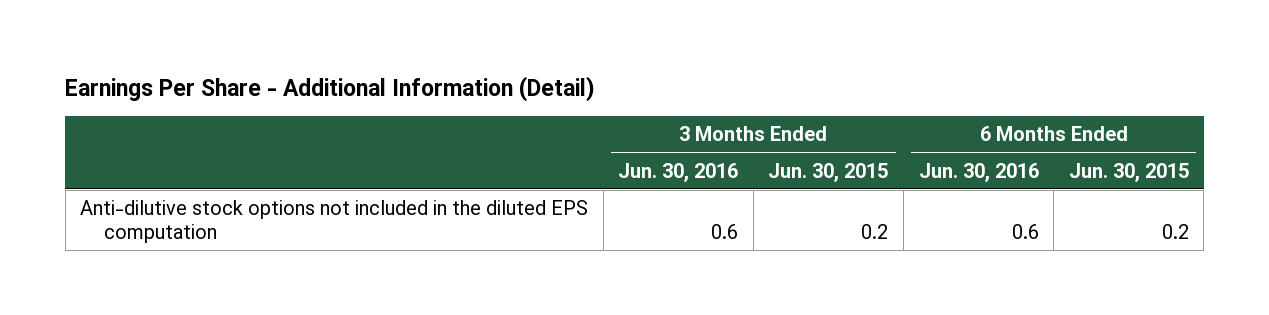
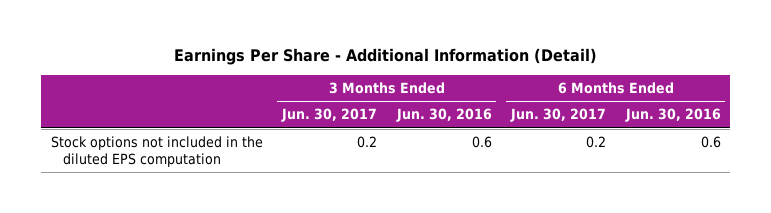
[768,162,889,182] Jun. 30, 2015 -> none
[1068,162,1189,182] Jun. 30, 2015 -> none
none -> [281,108,378,123] Jun. 30, 2017
none -> [510,108,607,123] Jun. 30, 2017
[80,200,589,244] Anti-dilutive stock options not included in the diluted EPS computation -> [50,136,263,168] Stock options not included in the diluted EPS computation

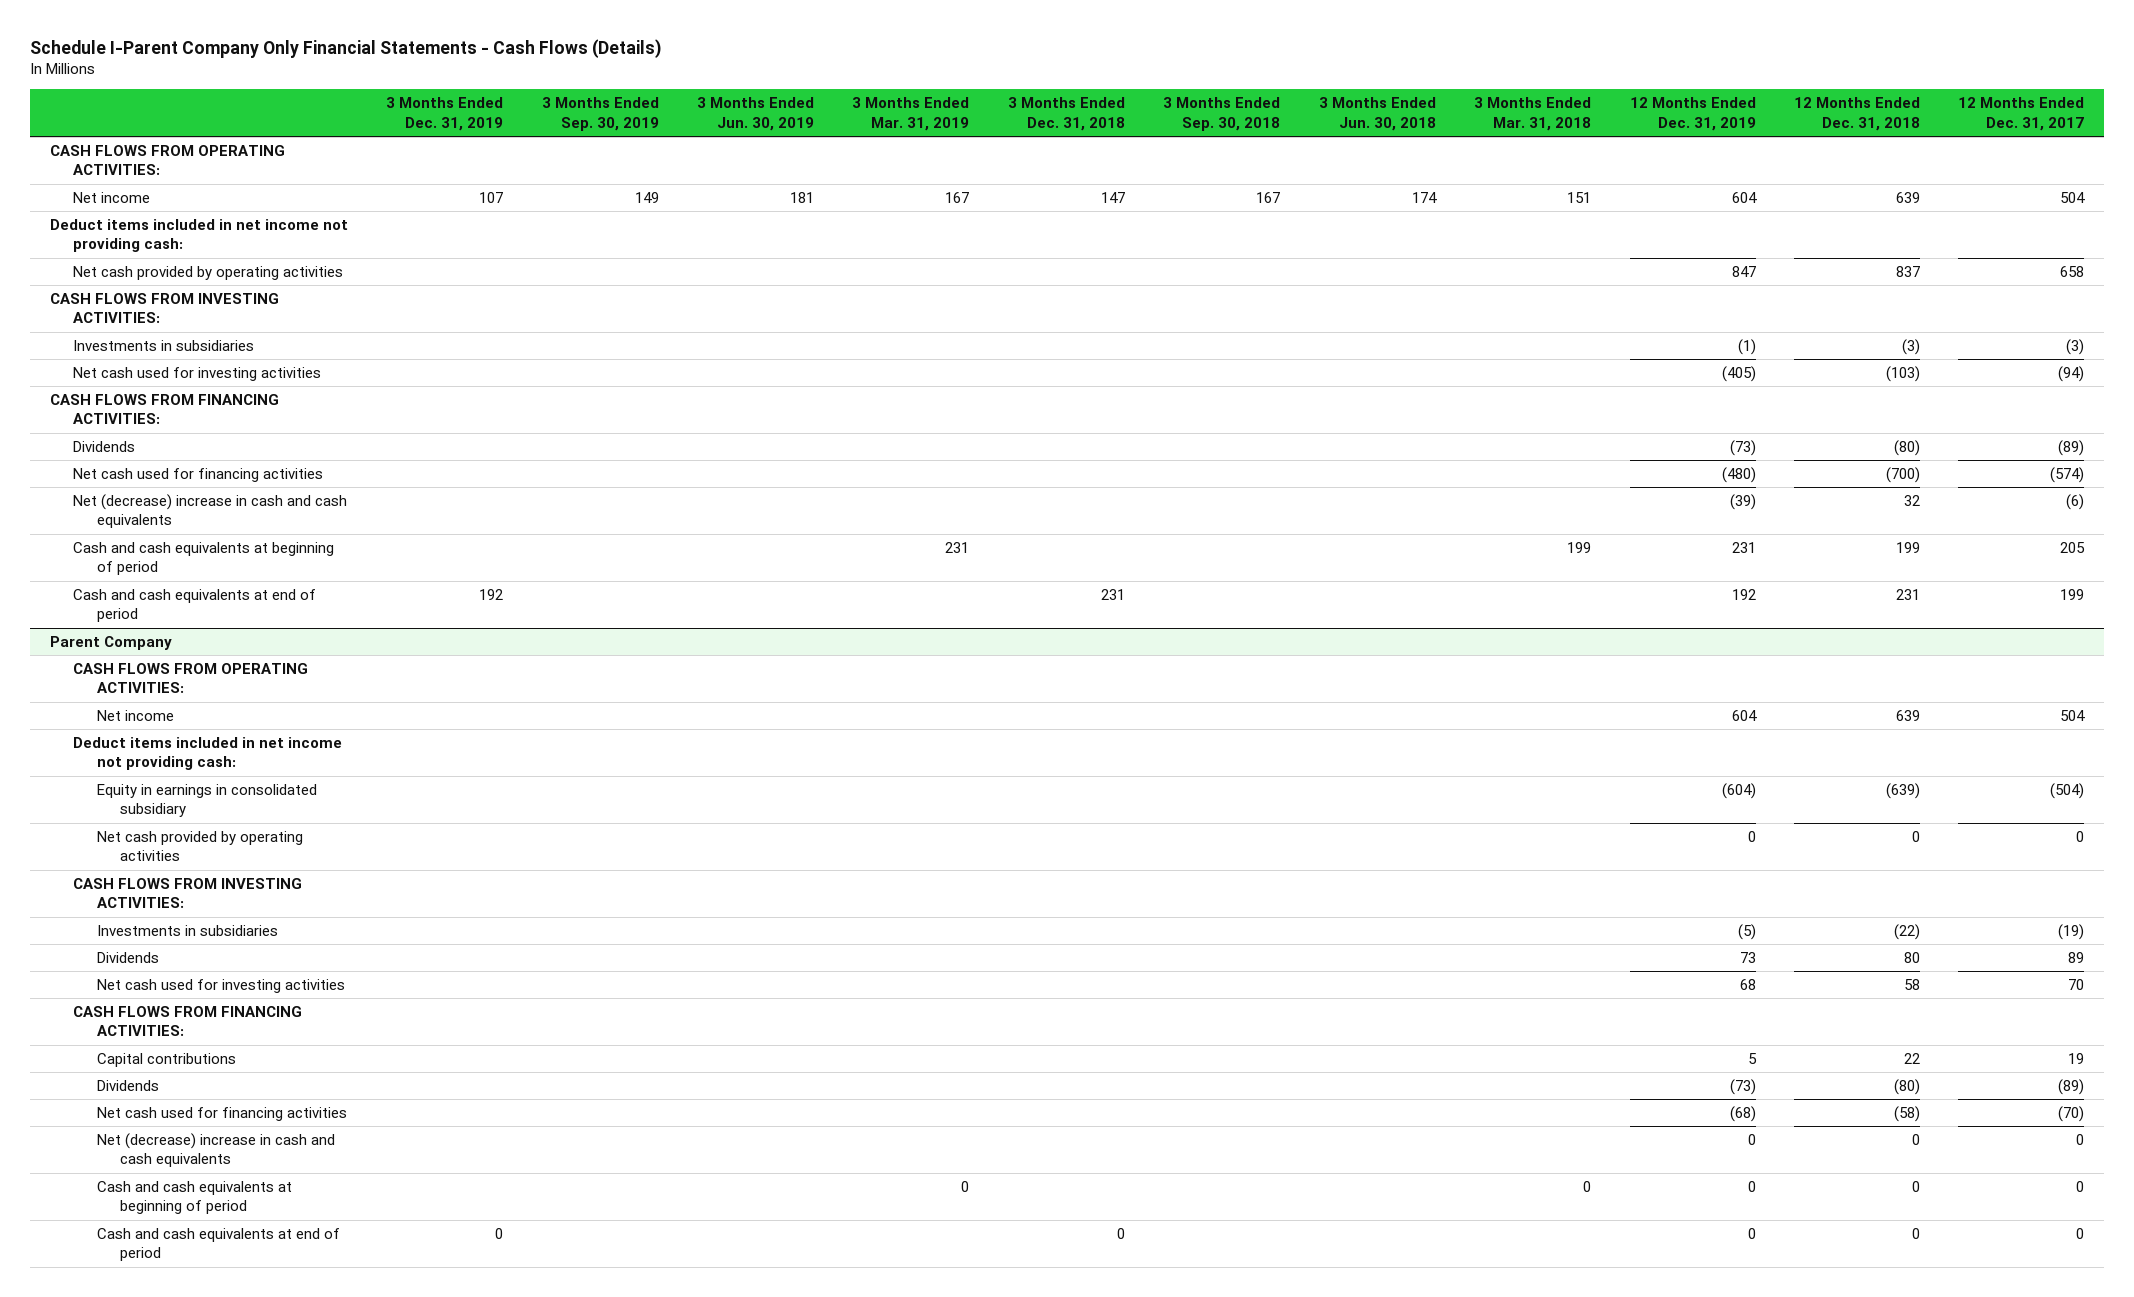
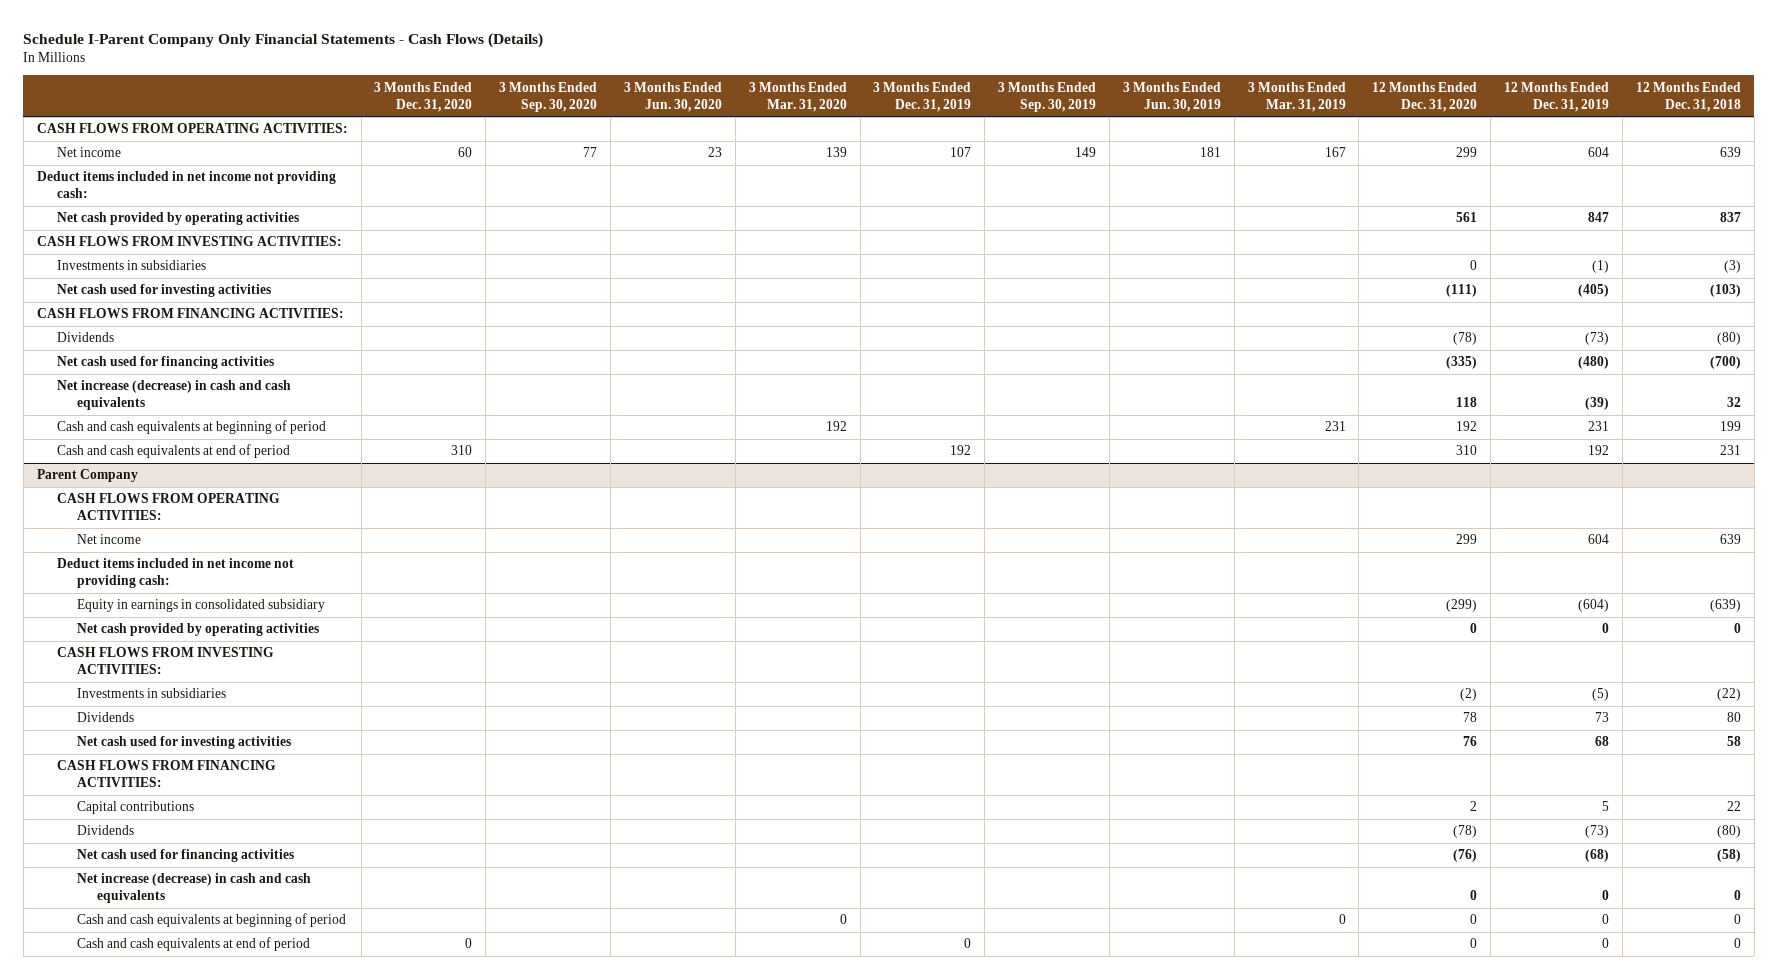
[1007,97,1125,131] 3 Months Ended Dec. 31, 2018 -> none
[1163,97,1281,131] 3 Months Ended Sep. 30, 2018 -> none
[1318,97,1436,131] 3 Months Ended Jun. 30, 2018 -> none
[1474,97,1592,131] 3 Months Ended Mar. 31, 2018 -> none
[1958,97,2085,131] 12 Months Ended Dec. 31, 2017 -> none
none -> [374,81,473,112] 3 Months Ended Dec. 31, 2020
none -> [499,81,598,112] 3 Months Ended Sep. 30, 2020
none -> [623,81,722,112] 3 Months Ended Jun. 30, 2020
none -> [748,81,847,112] 3 Months Ended Mar. 31, 2020
none -> [1372,81,1478,112] 12 Months Ended Dec. 31, 2020
[73,494,348,529] Net (decrease) increase in cash and cash equivalents -> [56,380,291,411] Net increase (decrease) in cash and cash equivalents
[96,1133,335,1168] Net (decrease) increase in cash and cash equivalents -> [77,873,312,904] Net increase (decrease) in cash and cash equivalents

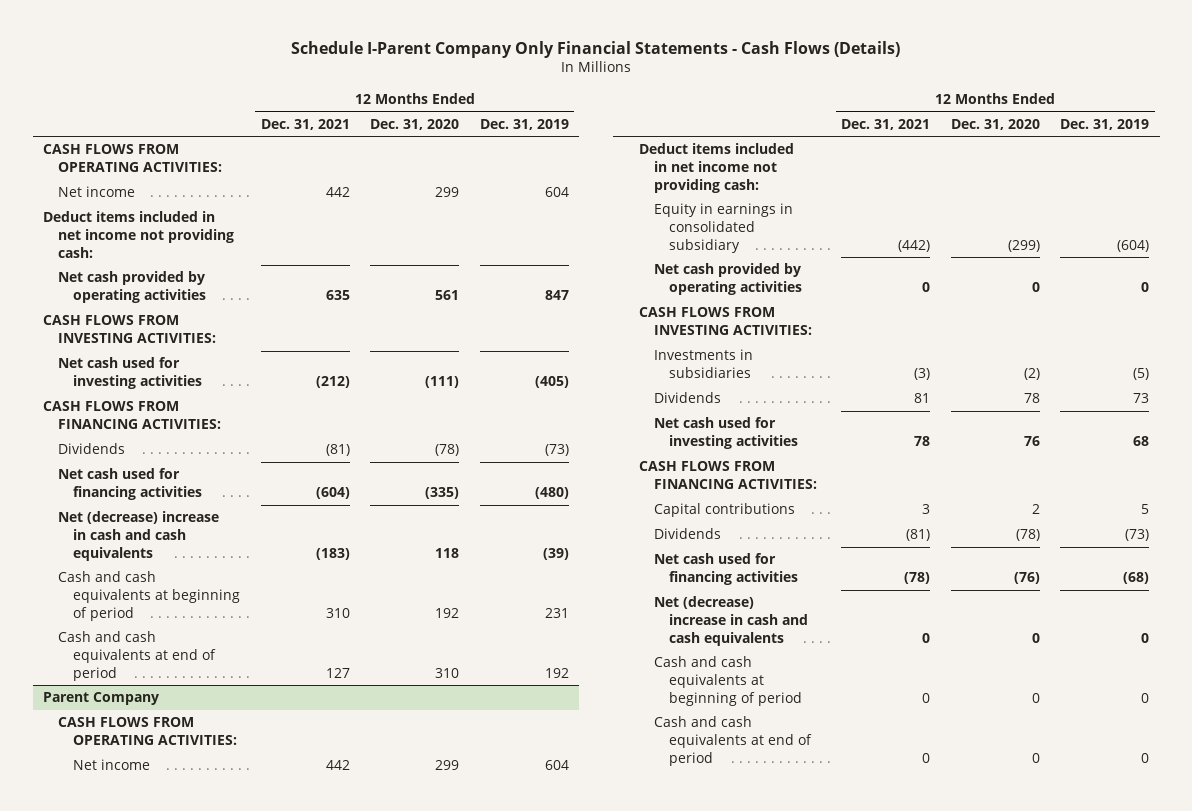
[374,81,473,112] 3 Months Ended Dec. 31, 2020 -> none
[499,81,598,112] 3 Months Ended Sep. 30, 2020 -> none
[623,81,722,112] 3 Months Ended Jun. 30, 2020 -> none
[748,81,847,112] 3 Months Ended Mar. 31, 2020 -> none
[873,81,972,112] 3 Months Ended Dec. 31, 2019 -> none
[998,81,1097,112] 3 Months Ended Sep. 30, 2019 -> none
[1122,81,1221,112] 3 Months Ended Jun. 30, 2019 -> none
[1247,81,1346,112] 3 Months Ended Mar. 31, 2019 -> none
[1635,81,1741,112] 12 Months Ended Dec. 31, 2018 -> none
none -> [260,118,350,130] Dec. 31, 2021
[56,260,206,271] Investments in subsidiaries -> none
[56,380,291,411] Net increase (decrease) in cash and cash equivalents -> [57,511,219,561] Net (decrease) increase in cash and cash equivalents
[77,873,312,904] Net increase (decrease) in cash and cash equivalents -> [653,596,808,646] Net (decrease) increase in cash and cash equivalents

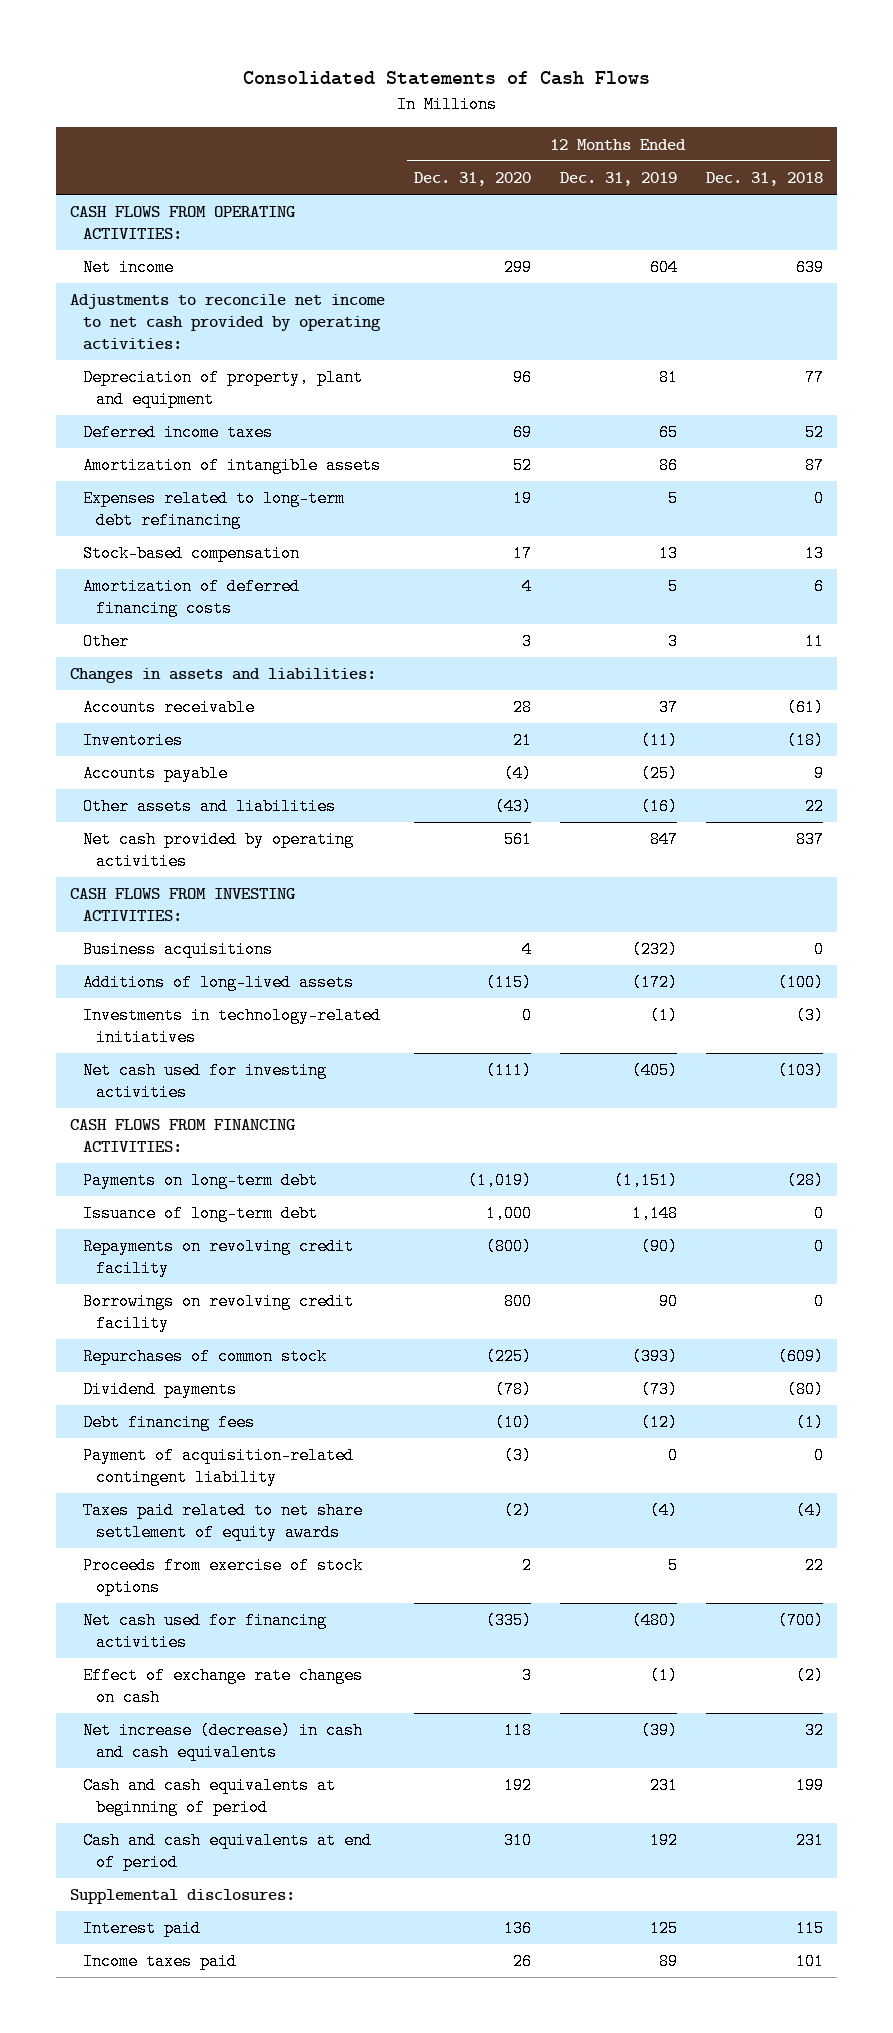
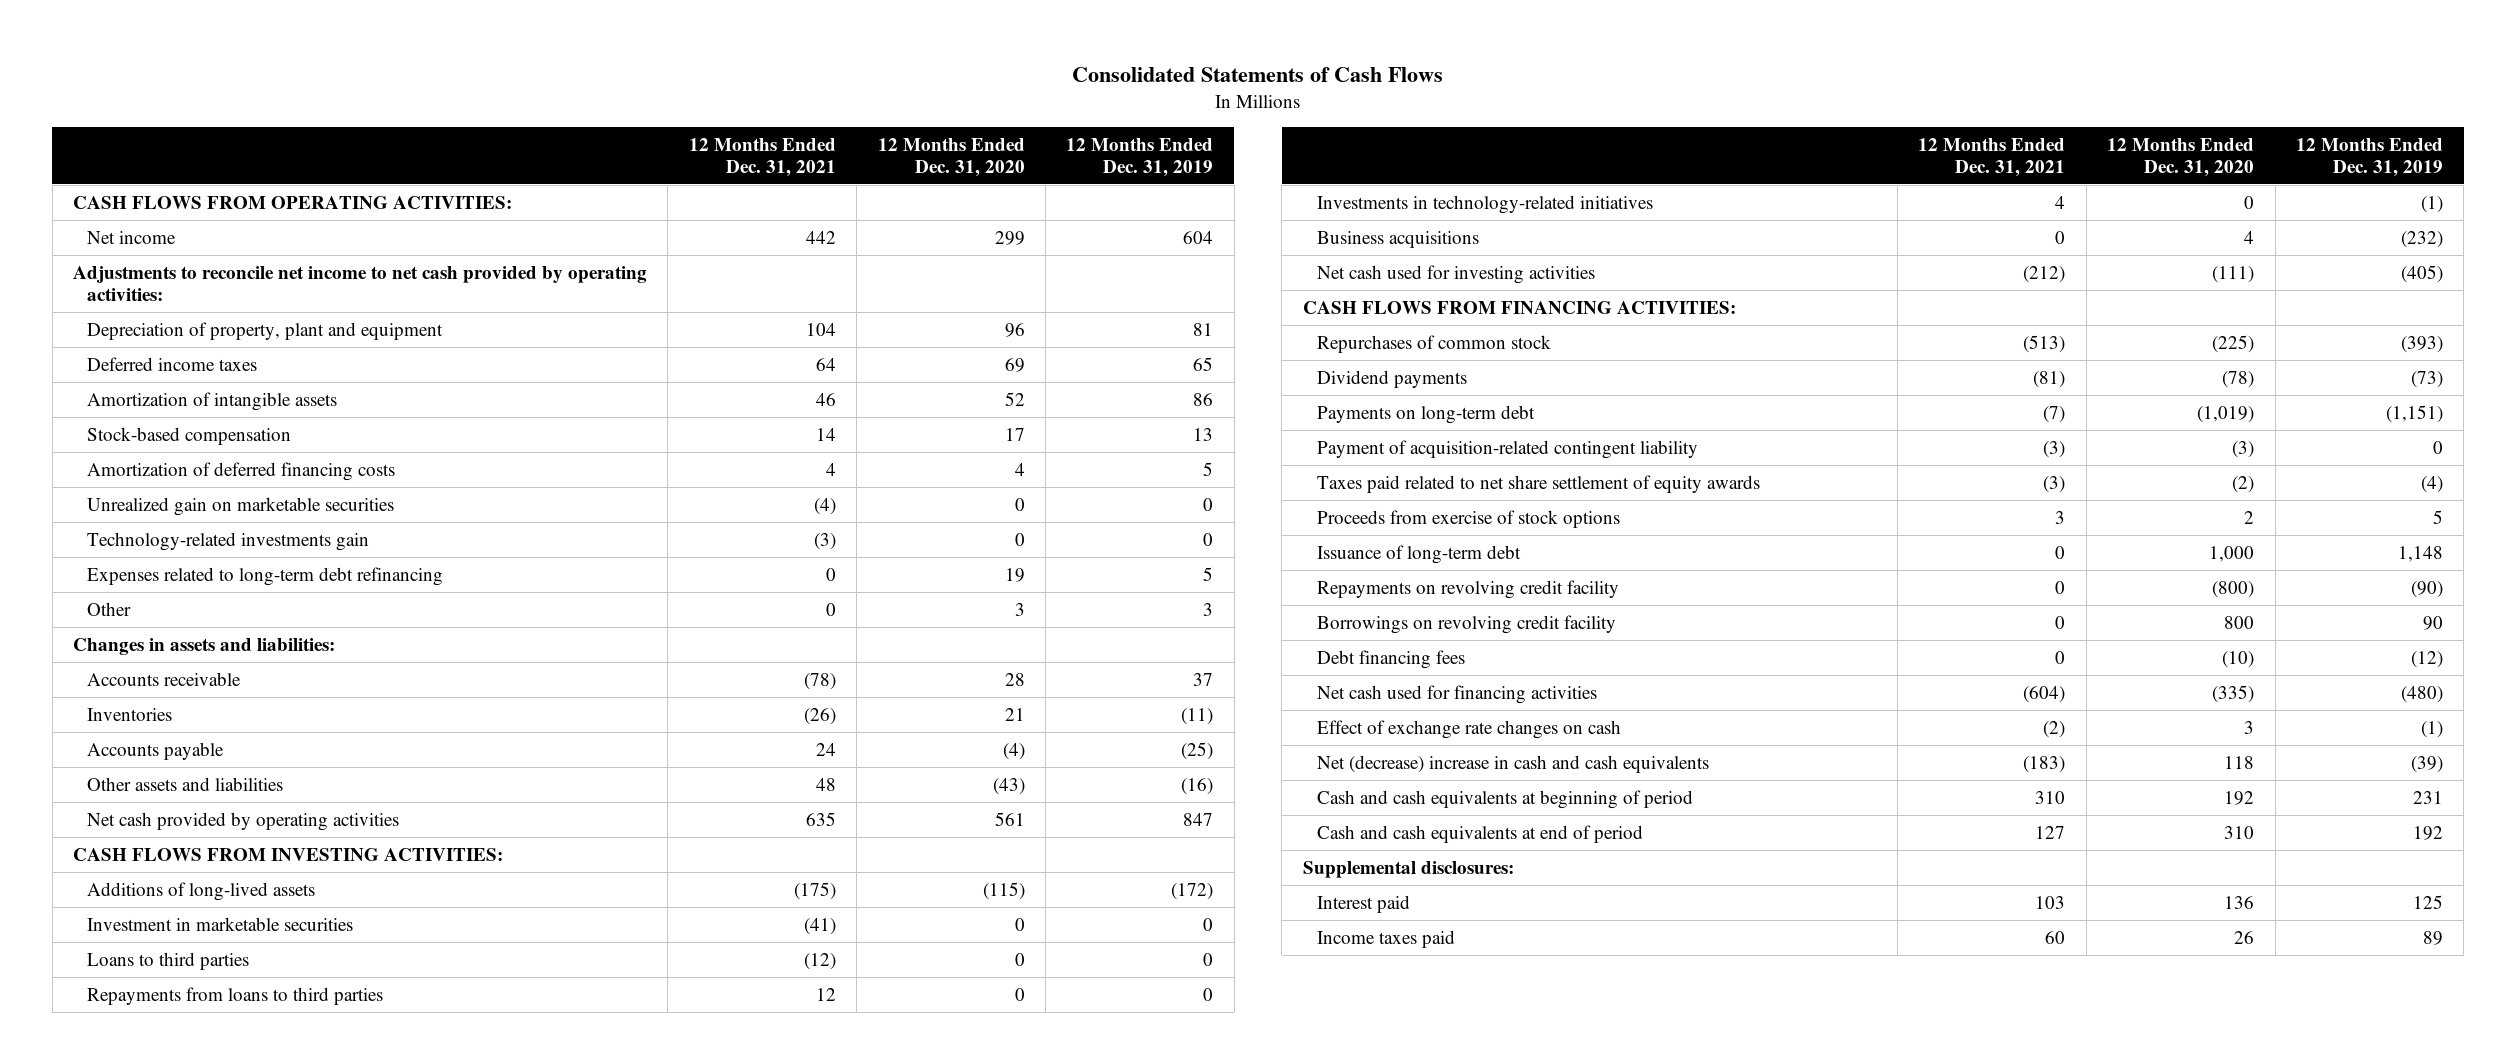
[705,172,823,187] Dec. 31, 2018 -> none
none -> [688,137,836,177] 12 Months Ended Dec. 31, 2021
none -> [87,496,395,516] Unrealized gain on marketable securities
none -> [87,531,370,551] Technology-related investments gain
[83,490,346,530] Expenses related to long-term debt refinancing -> [87,566,444,586] Expenses related to long-term debt refinancing
none -> [87,916,354,931] Investment in marketable securities
none -> [87,951,250,970] Loans to third parties
none -> [87,986,384,1005] Repayments from loans to third parties
[83,941,274,959] Business acquisitions -> [1316,230,1479,248] Business acquisitions
[83,1172,319,1190] Payments on long-term debt -> [1316,404,1535,424] Payments on long-term debt
[83,1205,319,1223] Issuance of long-term debt -> [1316,544,1521,564] Issuance of long-term debt
[83,1238,355,1278] Repayments on revolving credit facility -> [1316,579,1619,599] Repayments on revolving credit facility
[83,1293,355,1333] Borrowings on revolving credit facility -> [1316,614,1616,634] Borrowings on revolving credit facility
[83,1414,256,1432] Debt financing fees -> [1316,649,1465,669] Debt financing fees
[83,1722,364,1762] Net increase (decrease) in cash and cash equivalents -> [1316,754,1709,773] Net (decrease) increase in cash and cash equivalents

